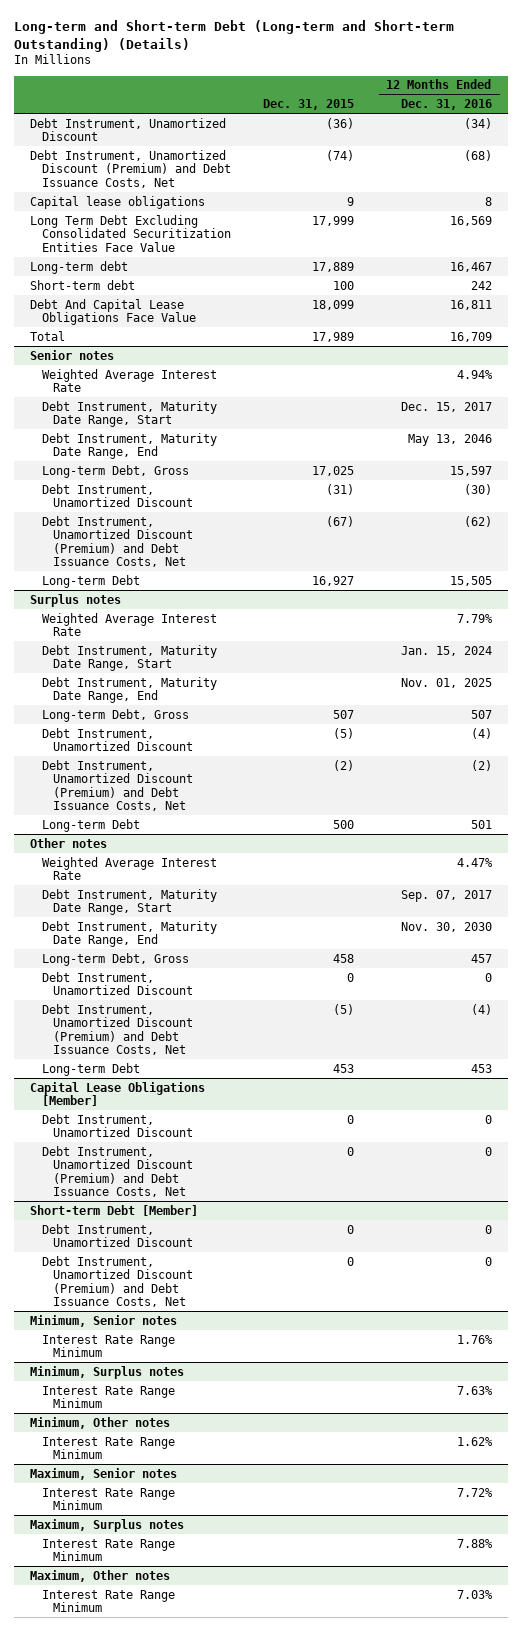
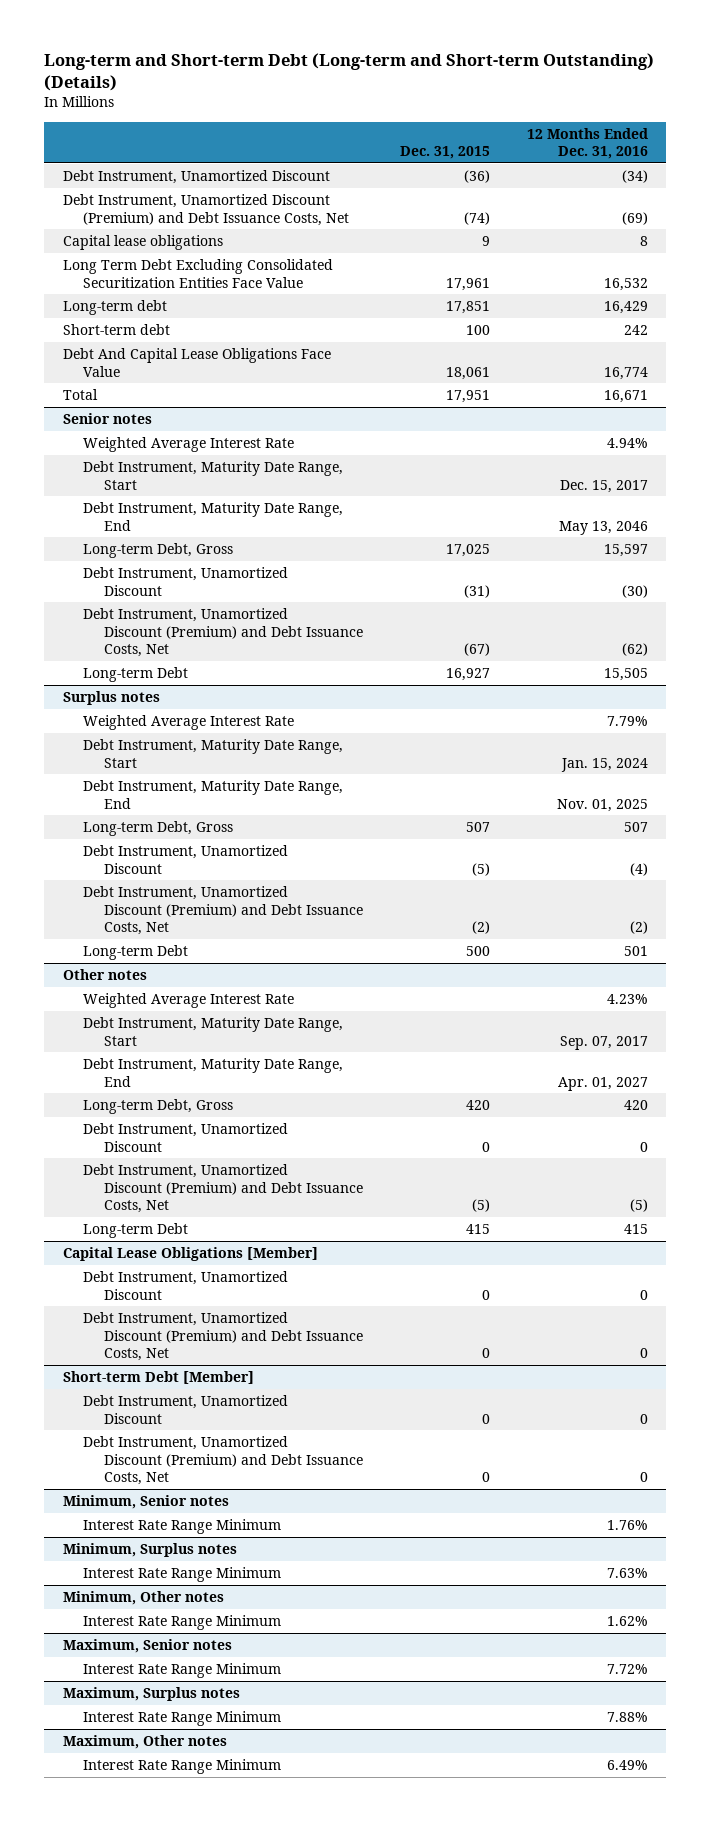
[463,149,492,161] (68) -> [621,211,648,225] (69)
[312,215,355,226] 17,999 -> [445,277,490,291] 17,961
[449,215,492,226] 16,569 -> [603,277,648,291] 16,532
[312,261,355,272] 17,889 -> [445,301,490,315] 17,851
[449,261,492,272] 16,467 -> [603,301,648,315] 16,429
[312,299,355,310] 18,099 -> [445,366,490,380] 18,061
[449,299,492,310] 16,811 -> [603,366,648,380] 16,774
[312,331,355,342] 17,989 -> [445,390,490,404] 17,951
[449,331,492,342] 16,709 -> [603,390,648,404] 16,671
[456,857,493,867] 4.47% -> [606,994,648,1005] 4.23%
[400,921,492,932] Nov. 30, 2030 -> [557,1076,648,1091] Apr. 01, 2027
[333,953,355,963] 458 -> [465,1100,490,1111] 420
[470,953,492,963] 457 -> [623,1100,648,1111] 420
[470,1003,492,1015] (4) -> [629,1199,648,1213] (5)
[333,1063,355,1073] 453 -> [465,1224,490,1235] 415
[470,1063,492,1073] 453 -> [623,1224,648,1235] 415
[456,1589,493,1599] 7.03% -> [606,1760,648,1771] 6.49%

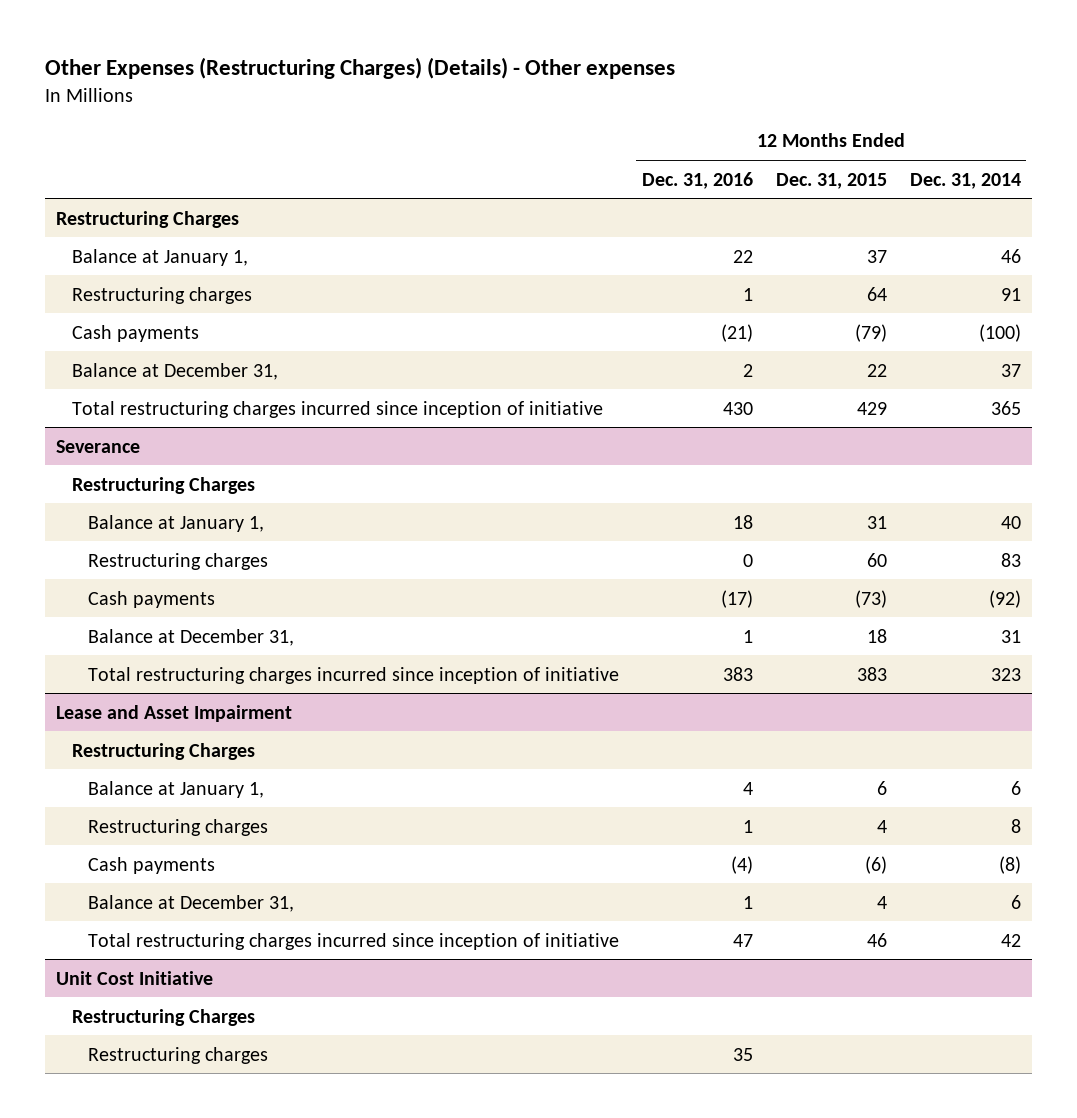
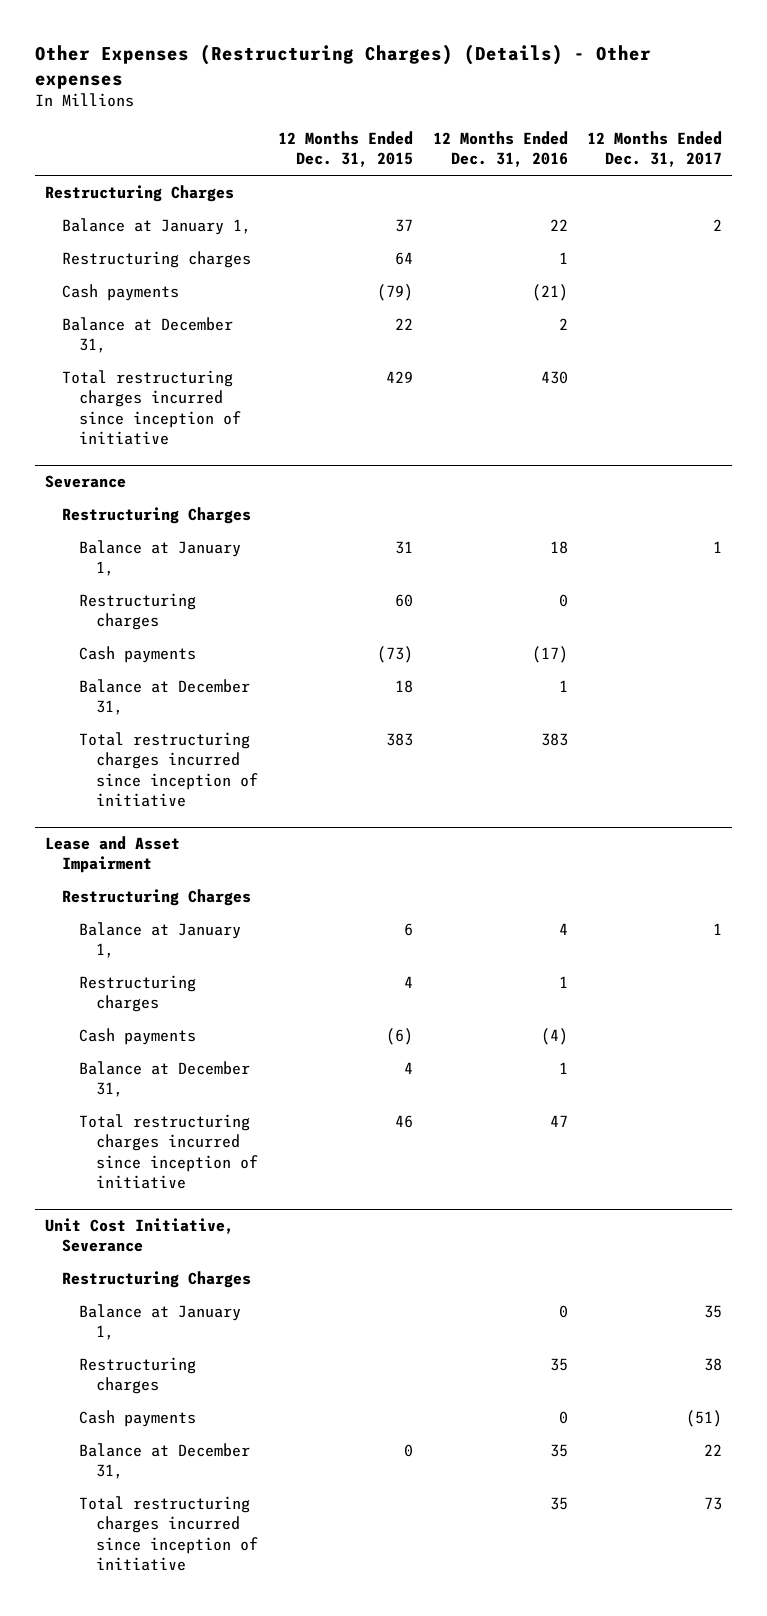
[909,172,1021,189] Dec. 31, 2014 -> none
none -> [587,131,723,168] 12 Months Ended Dec. 31, 2017
[56,970,214,985] Unit Cost Initiative -> [44,1218,234,1253] Unit Cost Initiative, Severance
none -> [79,1303,242,1341] Balance at January 1,
none -> [79,1409,197,1427] Cash payments
none -> [79,1442,251,1480] Balance at December 31,
none -> [79,1495,259,1571] Total restructuring charges incurred since inception of initiative

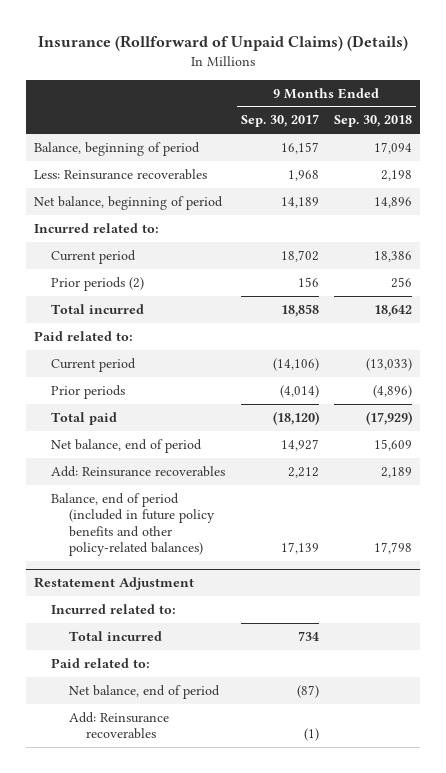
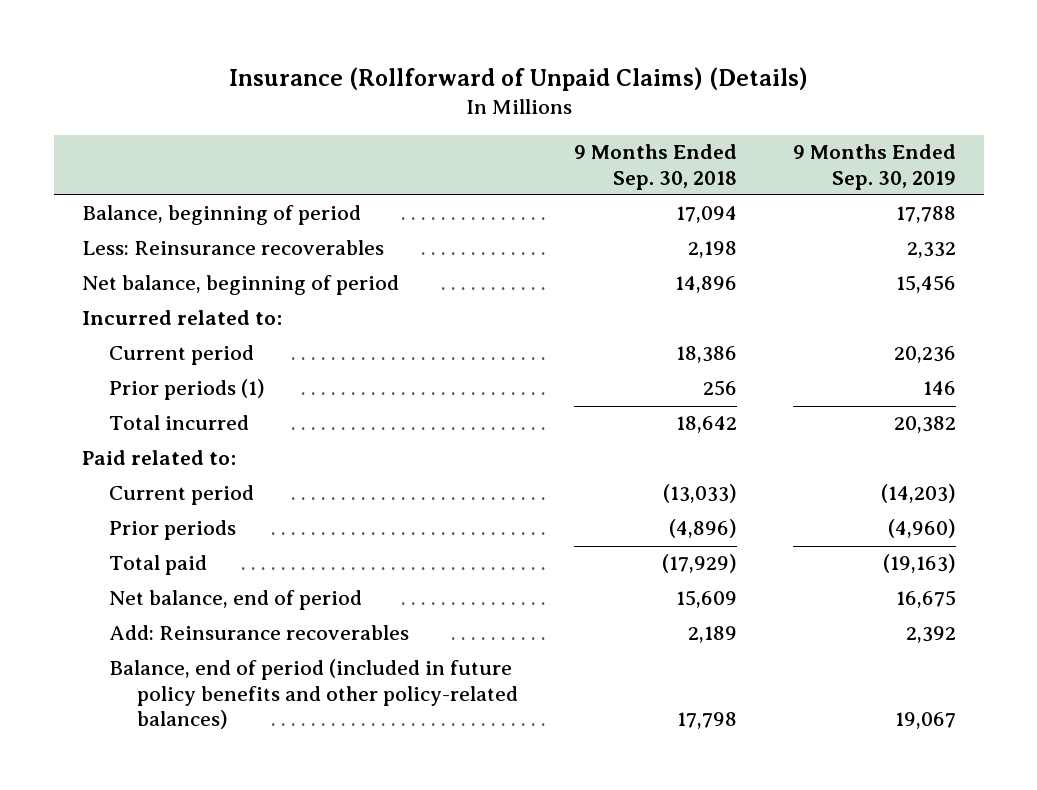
[240,114,319,128] Sep. 30, 2017 -> none
none -> [792,144,956,190] 9 Months Ended Sep. 30, 2019
[51,276,145,291] Prior periods (2) -> [109,379,266,401] Prior periods (1)
[33,577,194,591] Restatement Adjustment -> none
[51,603,177,614] Incurred related to: -> none
[68,630,162,641] Total incurred -> none
[51,657,151,668] Paid related to: -> none
[68,684,220,699] Net balance, end of period -> none
[68,711,169,740] Add: Reinsurance recoverables -> none

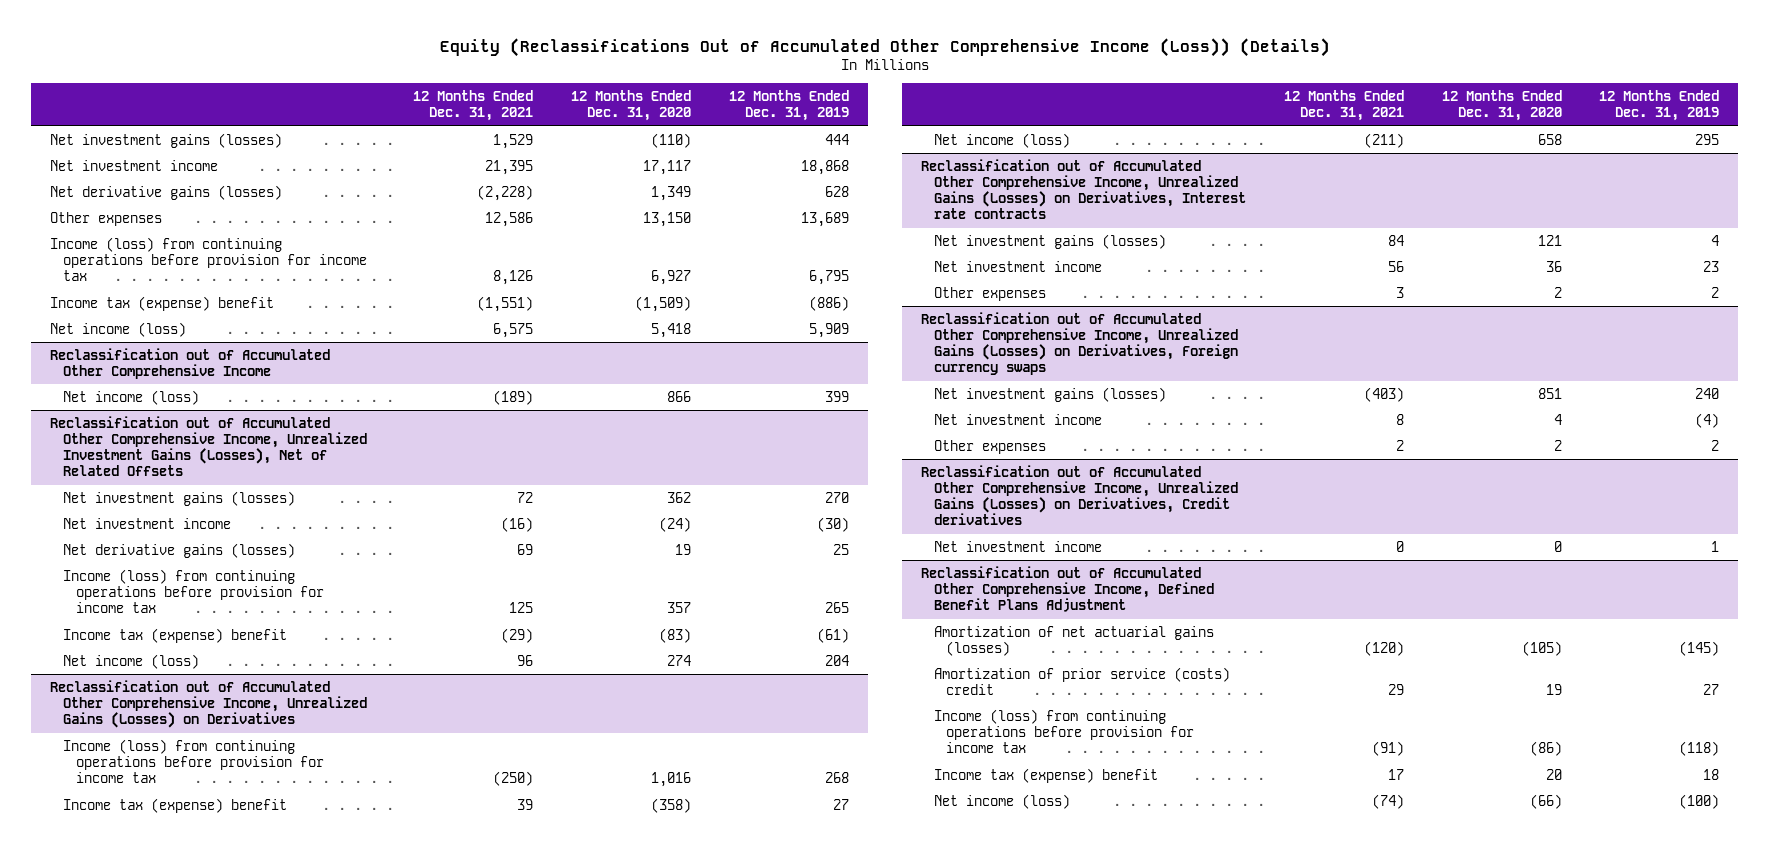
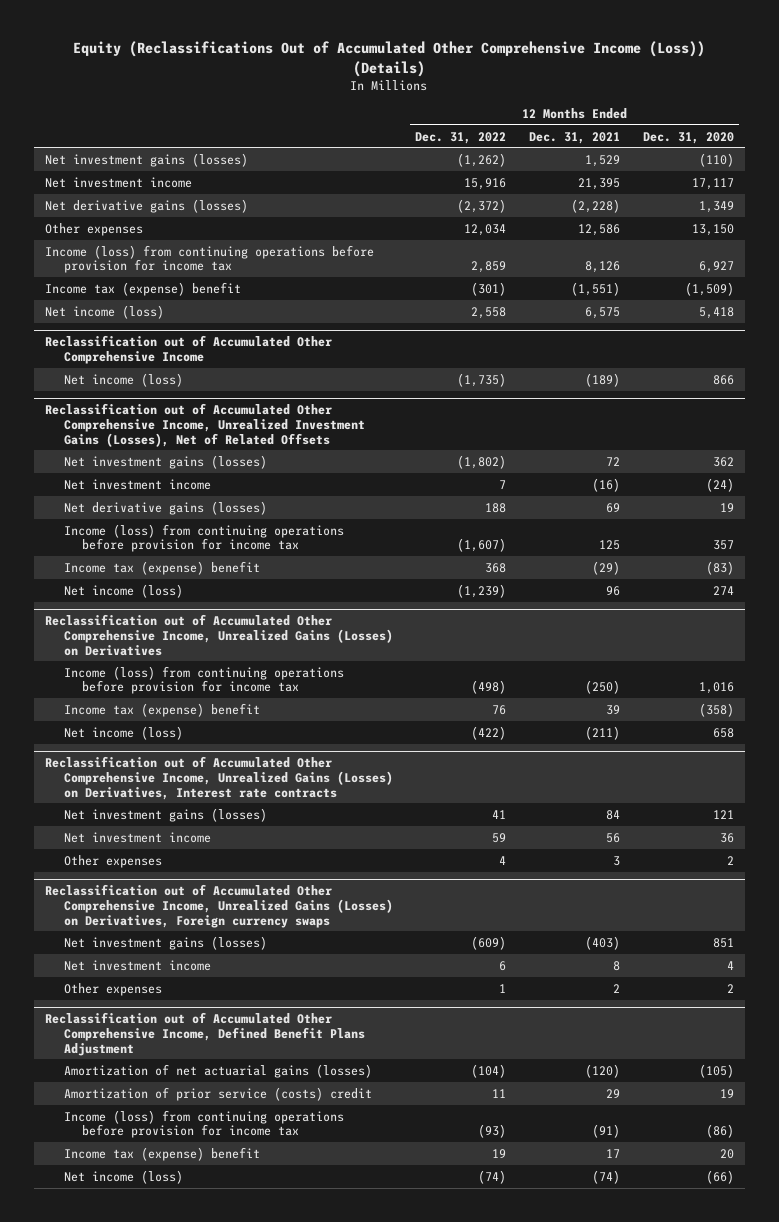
[728,90,849,122] 12 Months Ended Dec. 31, 2019 -> none
none -> [415,131,507,144] Dec. 31, 2022
[920,464,1238,526] Reclassification out of Accumulated Other Comprehensive Income, Unrealized Gains (Losses) on Derivatives, Credit derivatives -> none
[933,540,1102,552] Net investment income -> none

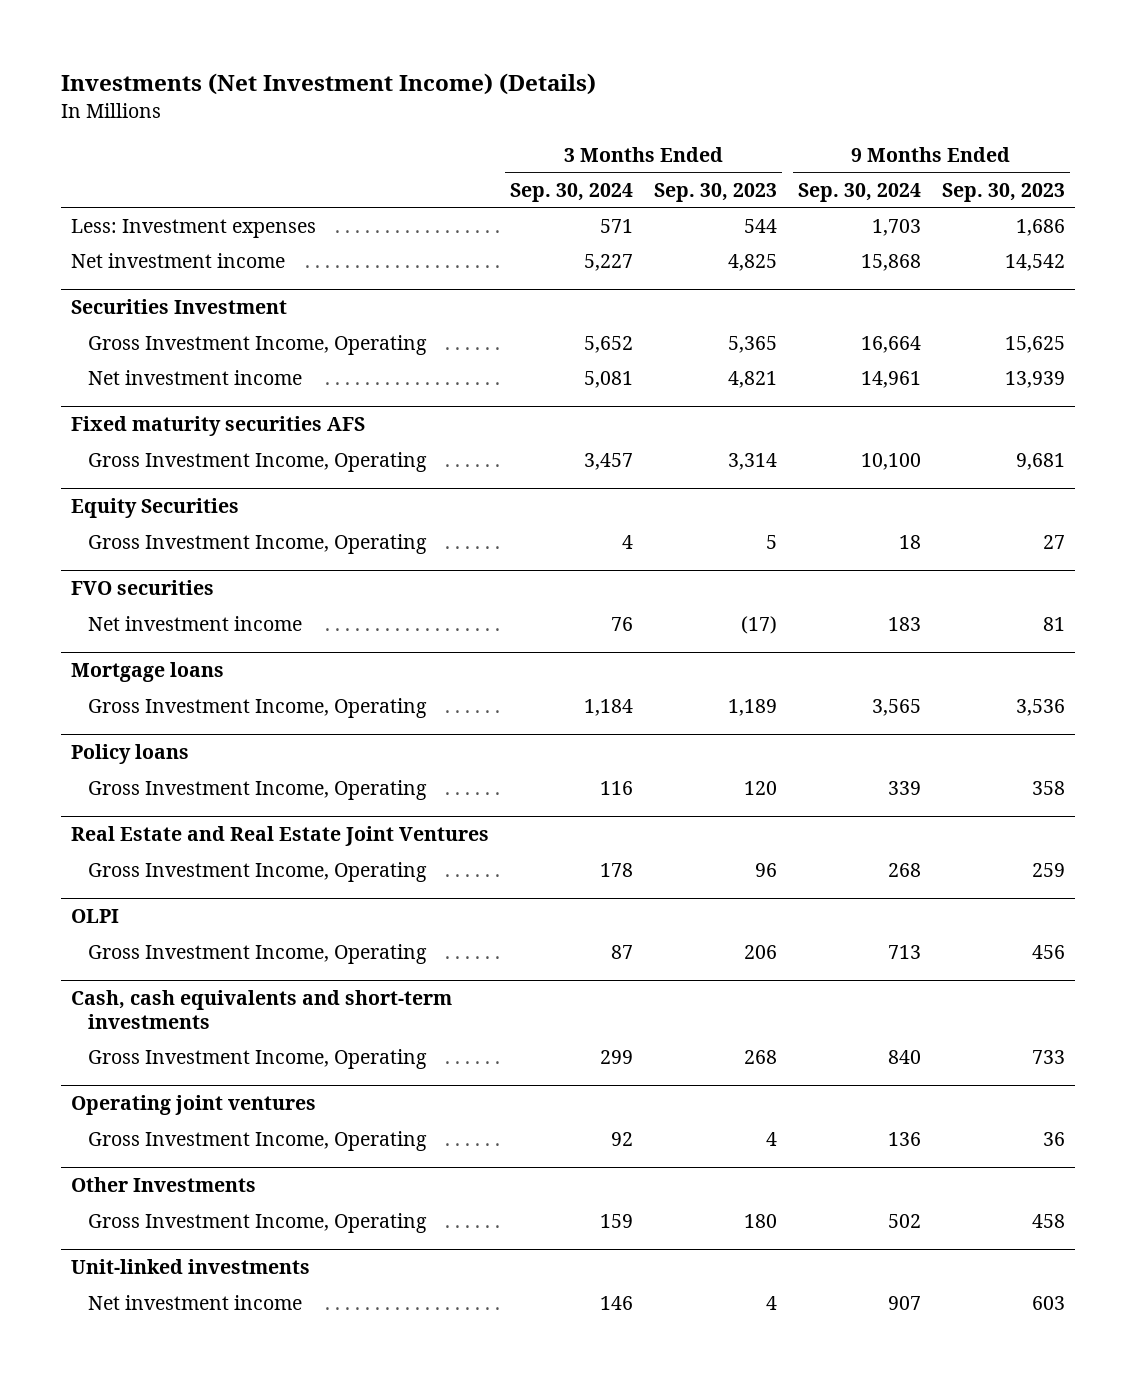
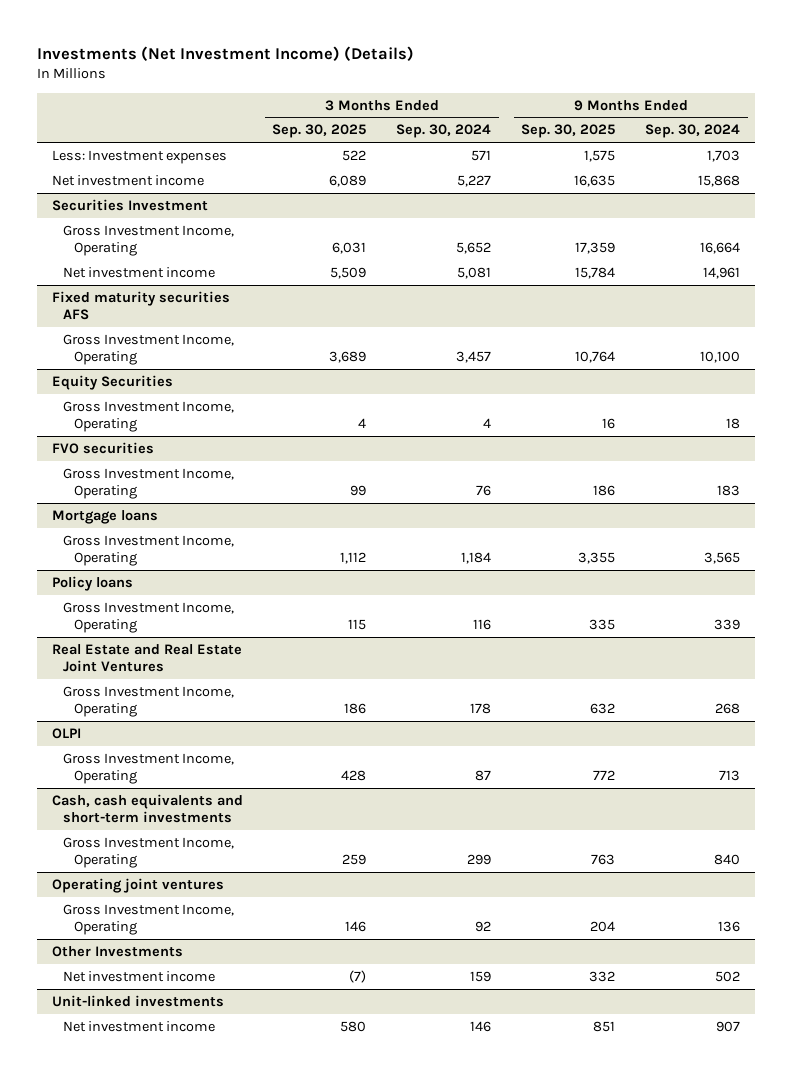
[653,182,777,202] Sep. 30, 2023 -> none
[941,182,1065,202] Sep. 30, 2023 -> none
none -> [272,124,367,139] Sep. 30, 2025
none -> [521,124,616,139] Sep. 30, 2025
[88,615,303,631] Net investment income -> [62,467,234,500] Gross Investment Income, Operating
[88,1212,428,1233] Gross Investment Income, Operating -> [62,970,215,982] Net investment income

